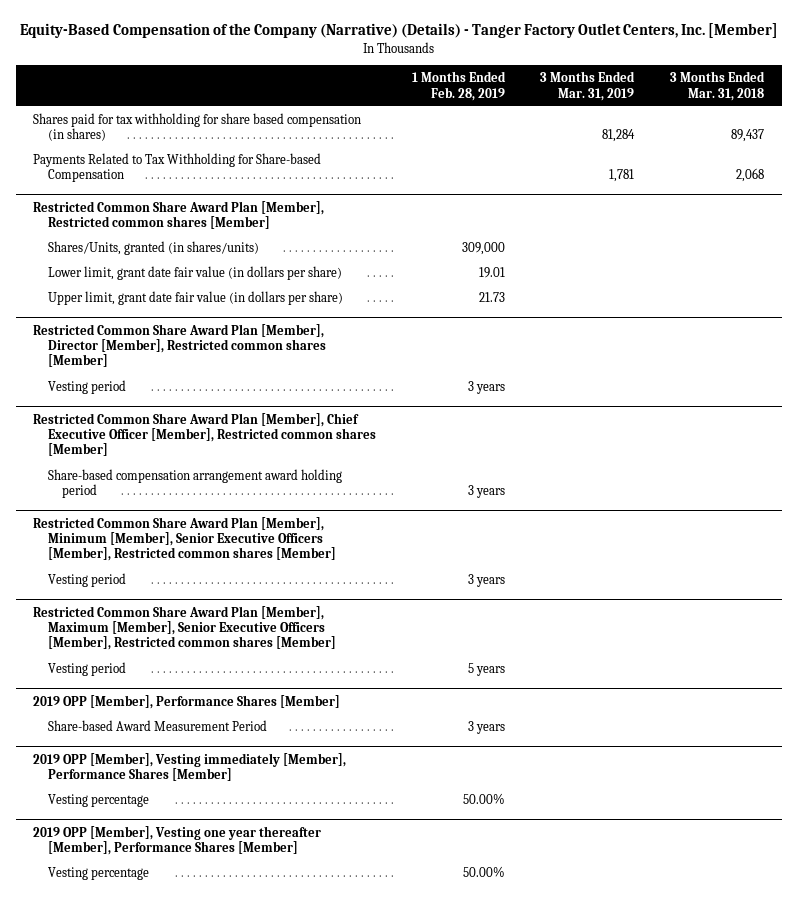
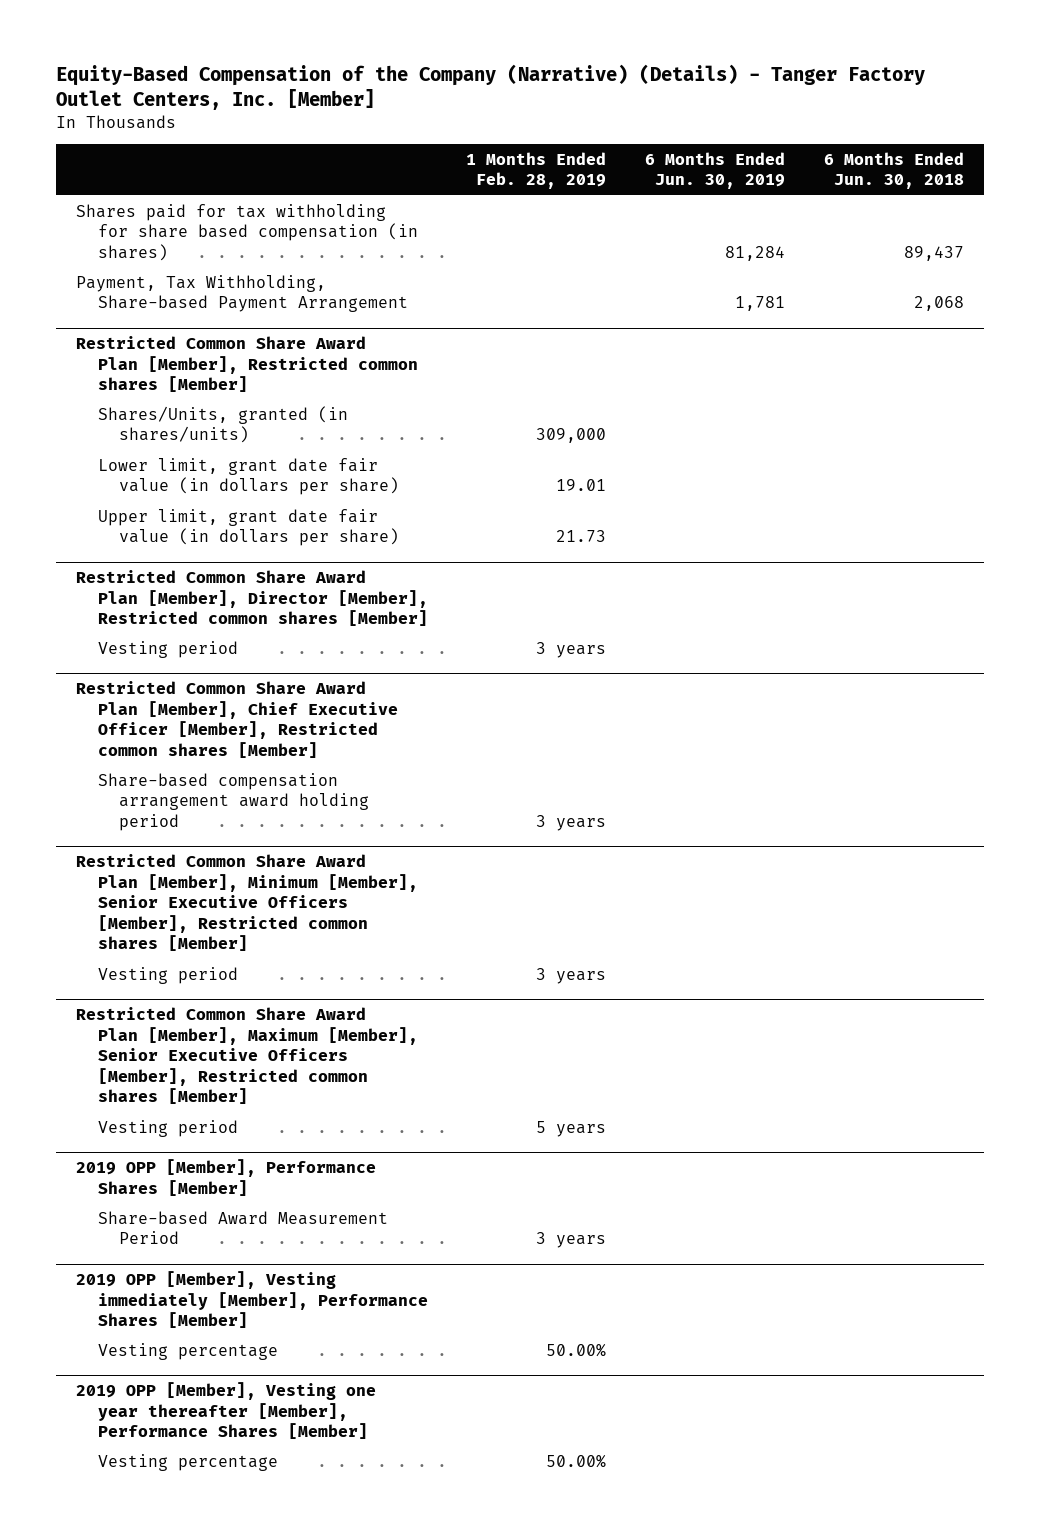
[540,71,636,101] 3 Months Ended Mar. 31, 2019 -> none
[670,71,766,101] 3 Months Ended Mar. 31, 2018 -> none
none -> [645,151,786,190] 6 Months Ended Jun. 30, 2019
none -> [824,151,965,190] 6 Months Ended Jun. 30, 2018
[33,152,322,183] Payments Related to Tax Withholding for Share-based Compensation -> [75,274,408,313] Payment, Tax Withholding, Share-based Payment Arrangement

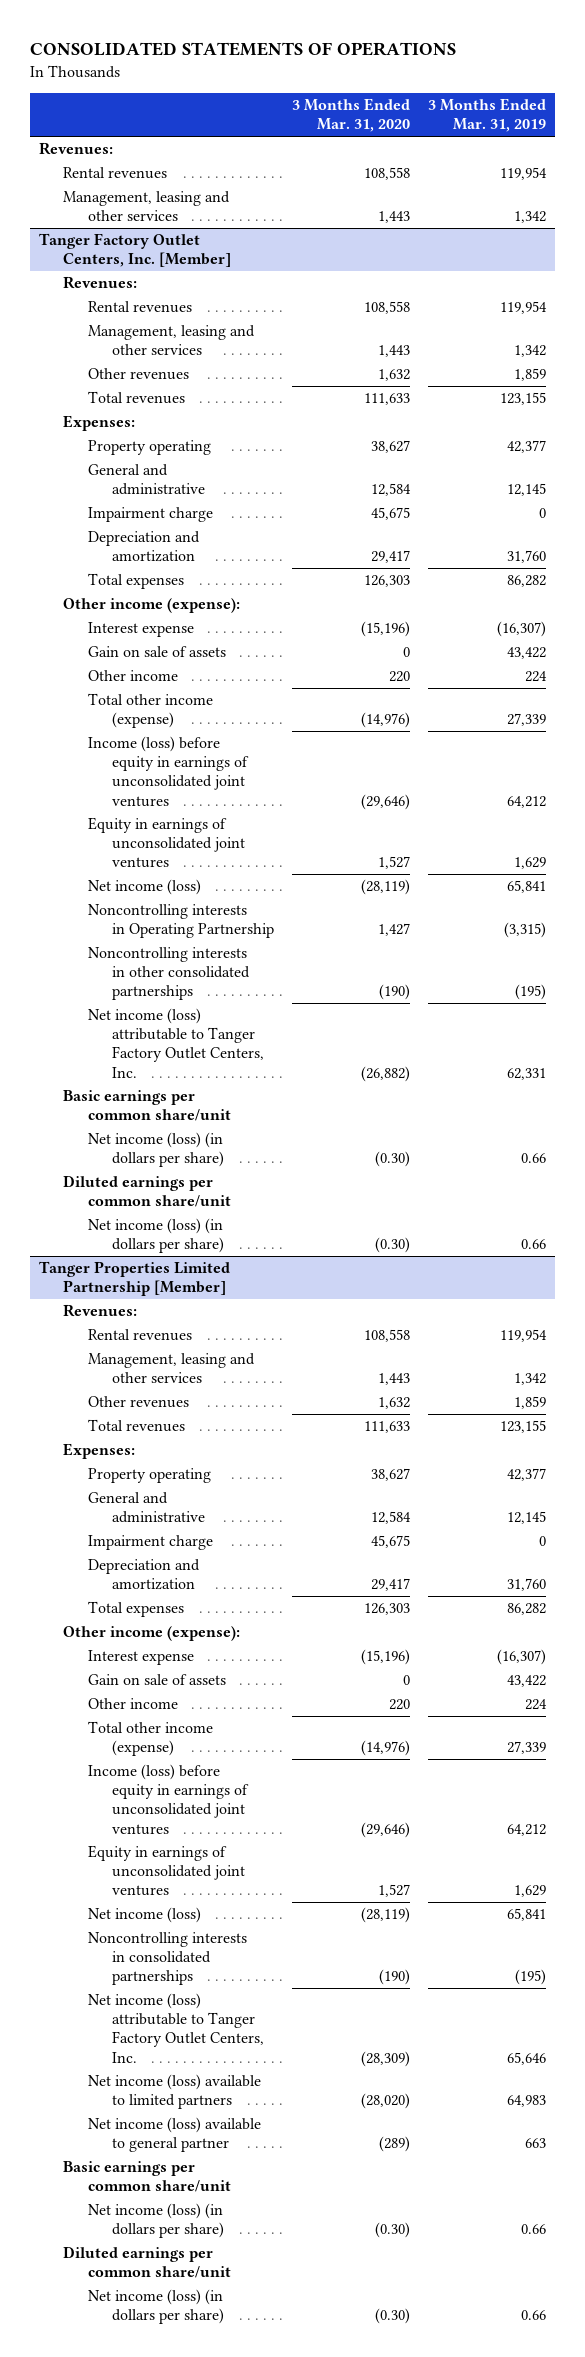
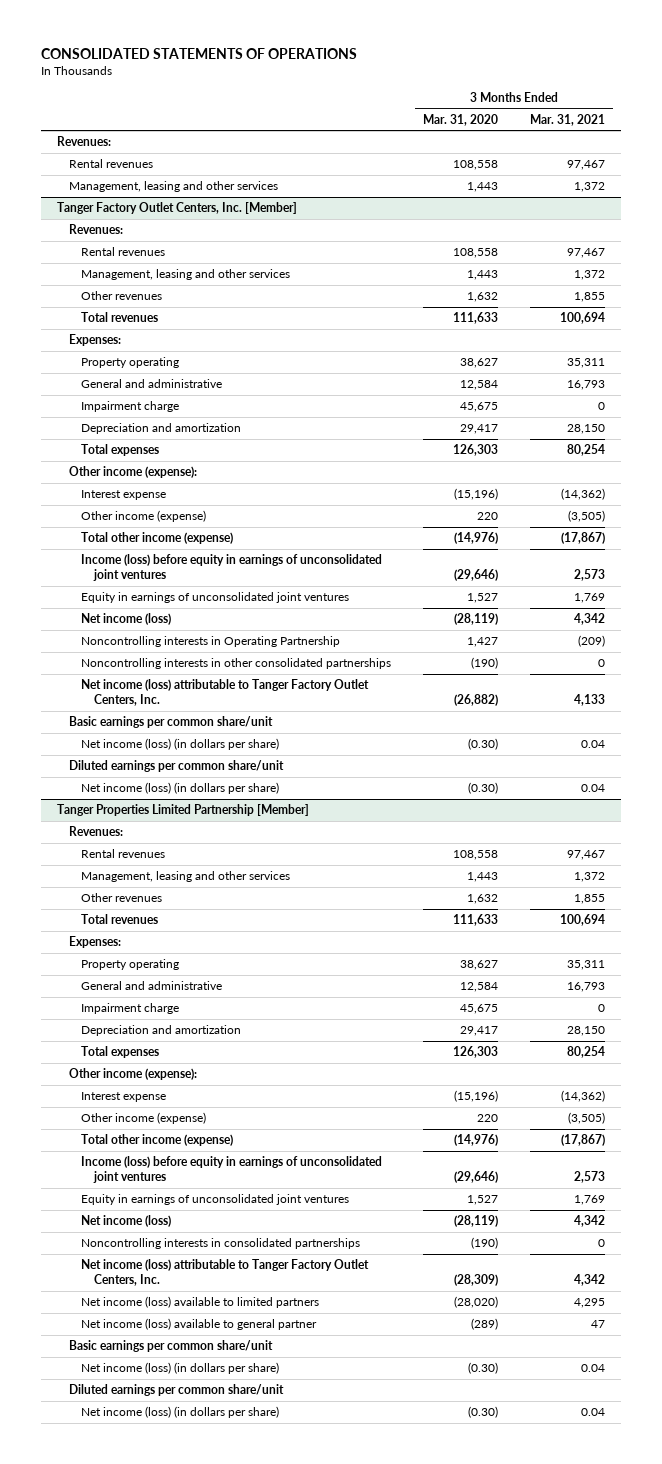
[427,98,546,133] 3 Months Ended Mar. 31, 2019 -> none
none -> [530,113,606,126] Mar. 31, 2021
[87,646,226,658] Gain on sale of assets -> none
[87,670,178,682] Other income -> [81,510,207,523] Other income (expense)
[87,1674,226,1686] Gain on sale of assets -> none
[87,1698,178,1710] Other income -> [81,1112,207,1125] Other income (expense)

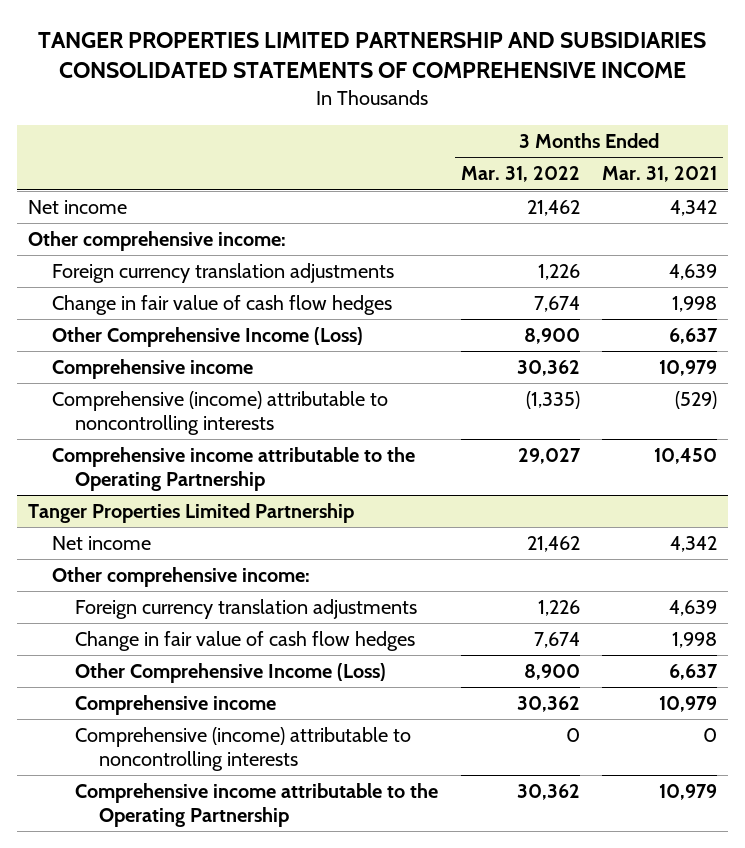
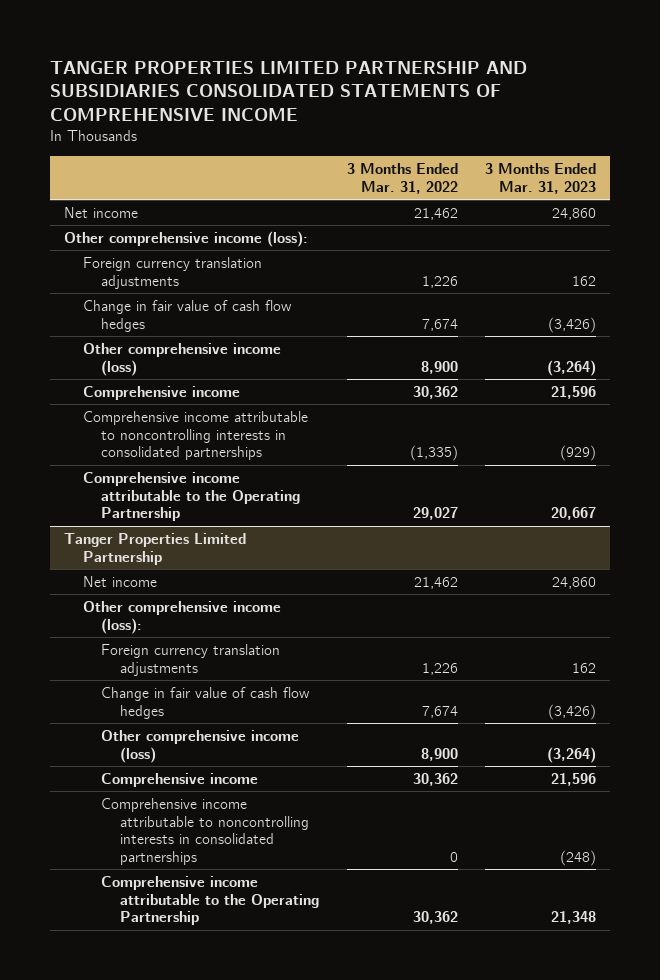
[602,166,718,183] Mar. 31, 2021 -> none
none -> [485,163,597,194] 3 Months Ended Mar. 31, 2023
[27,231,286,252] Other comprehensive income: -> [63,230,308,247] Other comprehensive income (loss):
[51,327,363,348] Other Comprehensive Income (Loss) -> [82,342,281,376] Other comprehensive income (loss)
[51,391,388,436] Comprehensive (income) attributable to noncontrolling interests -> [82,410,308,461] Comprehensive income attributable to noncontrolling interests in consolidated partnerships
[51,567,310,588] Other comprehensive income: -> [82,600,281,634] Other comprehensive income (loss):
[75,663,387,684] Other Comprehensive Income (Loss) -> [101,729,300,763] Other comprehensive income (loss)
[75,727,412,772] Comprehensive (income) attributable to noncontrolling interests -> [101,797,310,866] Comprehensive income attributable to noncontrolling interests in consolidated partnerships

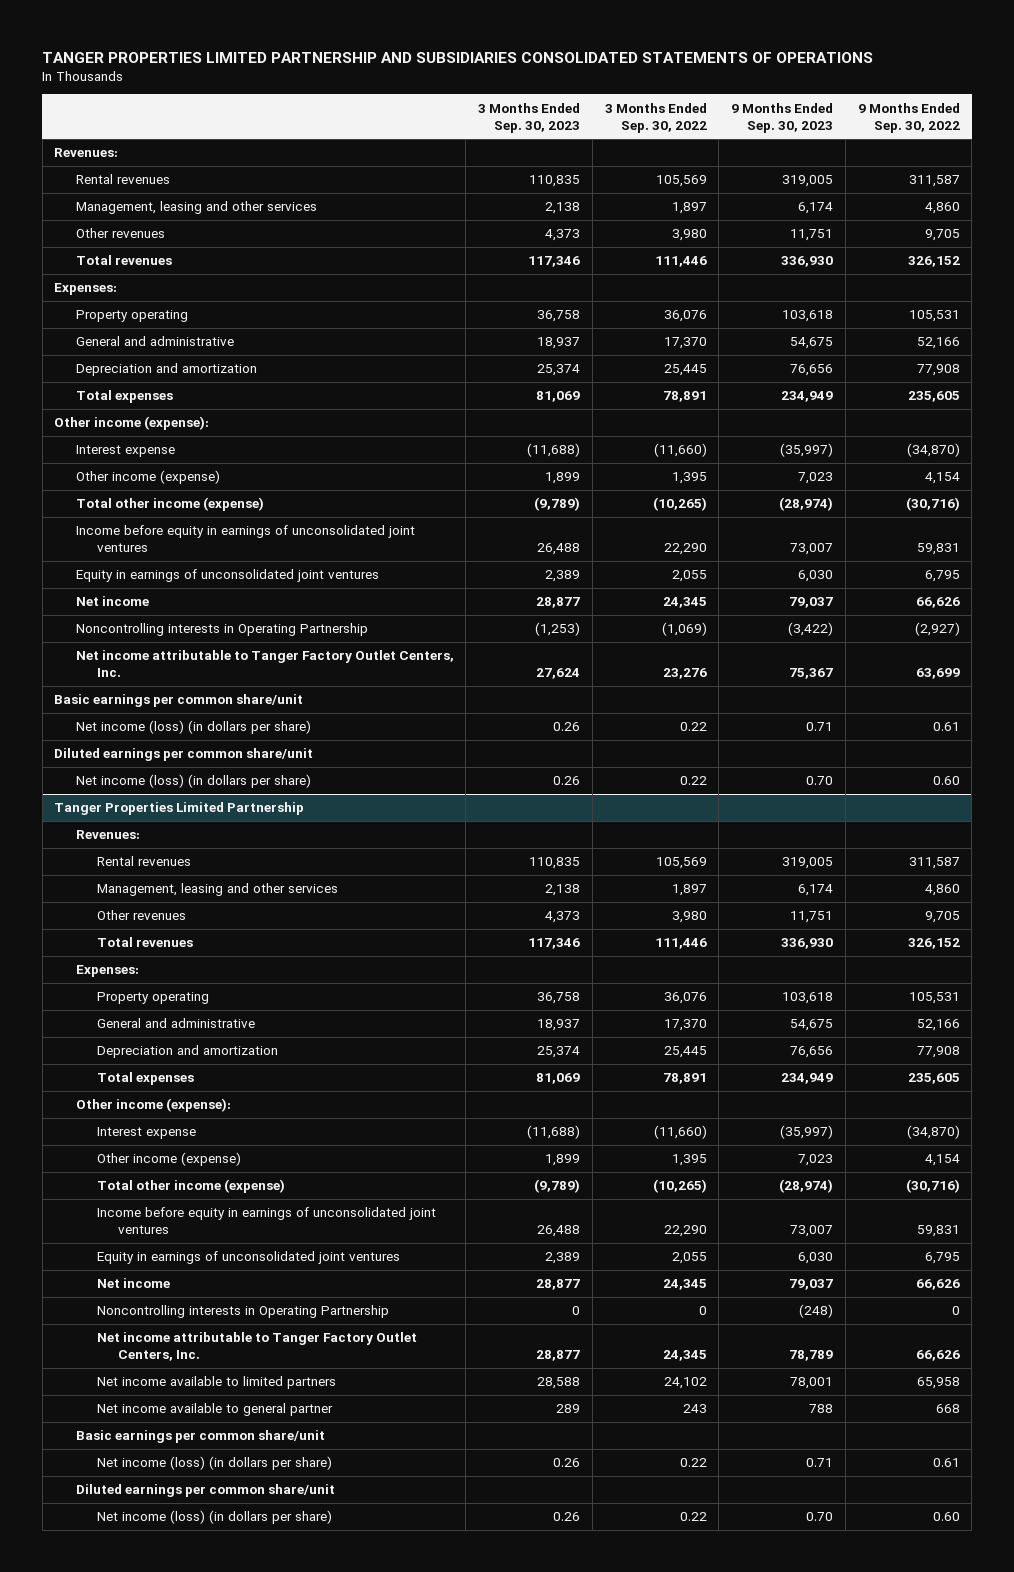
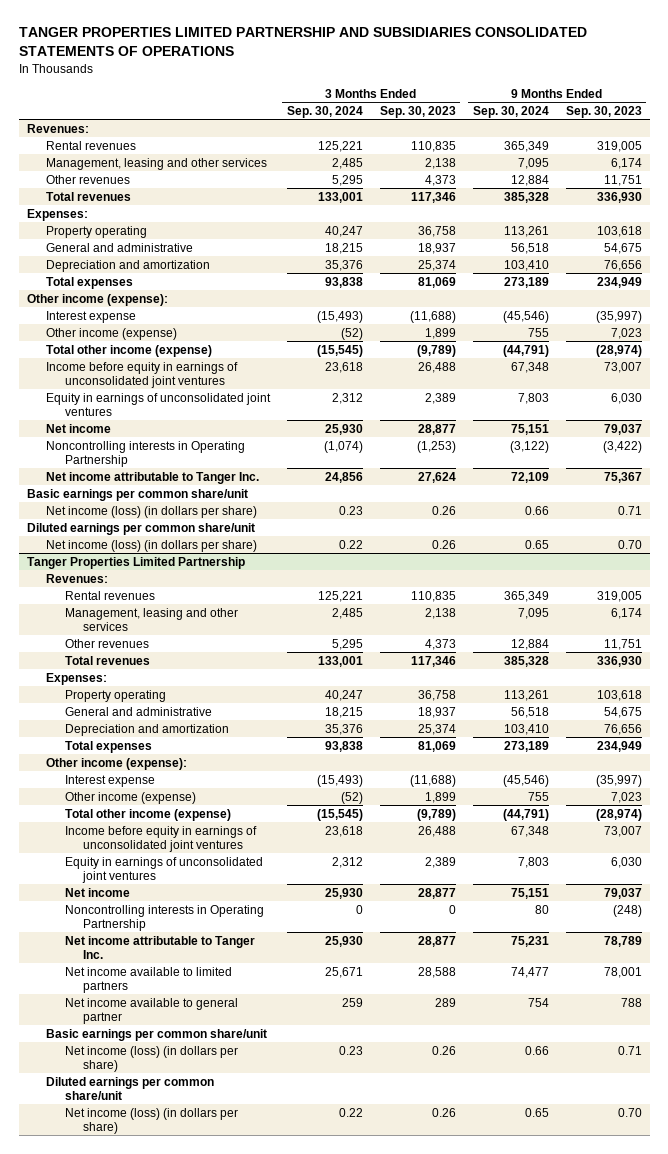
[604,102,707,133] 3 Months Ended Sep. 30, 2022 -> none
[857,102,960,133] 9 Months Ended Sep. 30, 2022 -> none
none -> [286,105,363,118] Sep. 30, 2024
none -> [472,105,549,118] Sep. 30, 2024
[75,650,454,678] Net income attributable to Tanger Factory Outlet Centers, Inc. -> [45,471,259,484] Net income attributable to Tanger Inc.
[96,1332,417,1362] Net income attributable to Tanger Factory Outlet Centers, Inc. -> [64,935,255,959] Net income attributable to Tanger Inc.

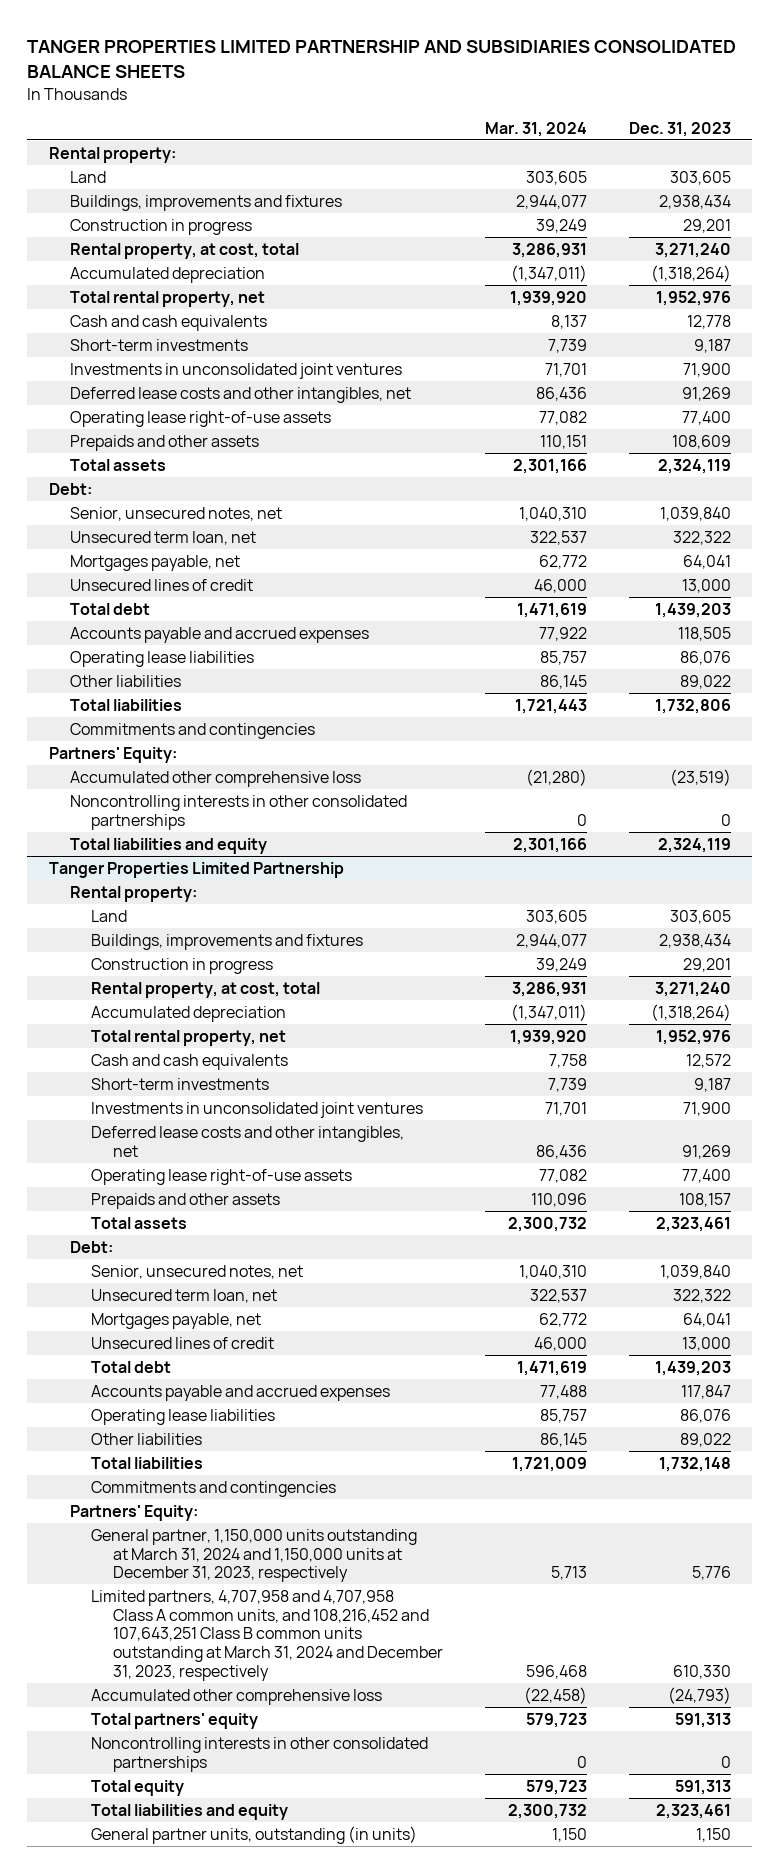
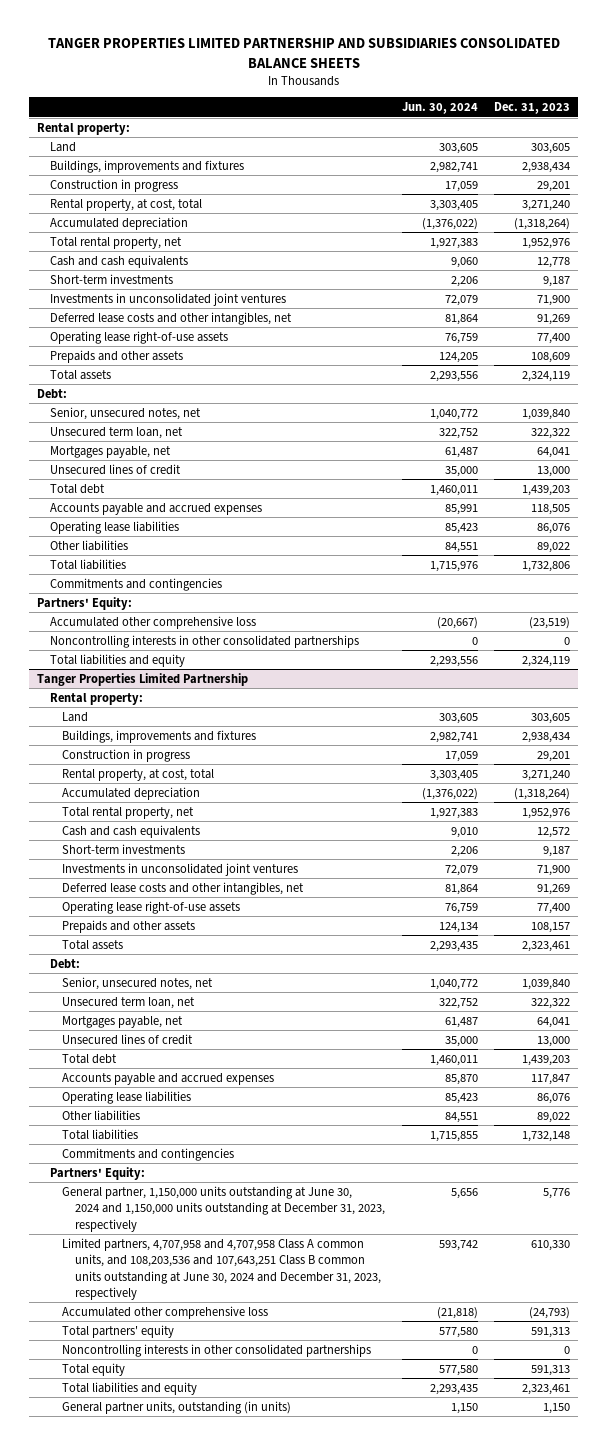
[484,121,587,137] Mar. 31, 2024 -> none
none -> [401,102,478,115] Jun. 30, 2024
[91,1528,418,1583] General partner, 1,150,000 units outstanding at March 31, 2024 and 1,150,000 units at December 31, 2023, respectively -> [62,1185,385,1232] General partner, 1,150,000 units outstanding at June 30, 2024 and 1,150,000 units outstanding at December 31, 2023, respectively
[91,1589,443,1681] Limited partners, 4,707,958 and 4,707,958 Class A common units, and 108,216,452 and 107,643,251 Class B common units outstanding at March 31, 2024 and December 31, 2023, respectively -> [62,1237,381,1300] Limited partners, 4,707,958 and 4,707,958 Class A common units, and 108,203,536 and 107,643,251 Class B common units outstanding at June 30, 2024 and December 31, 2023, respectively

